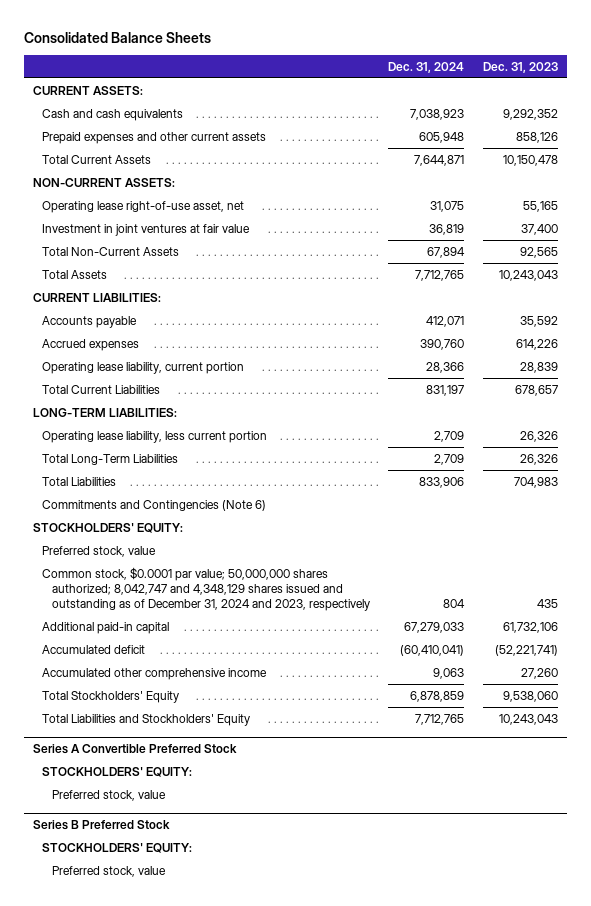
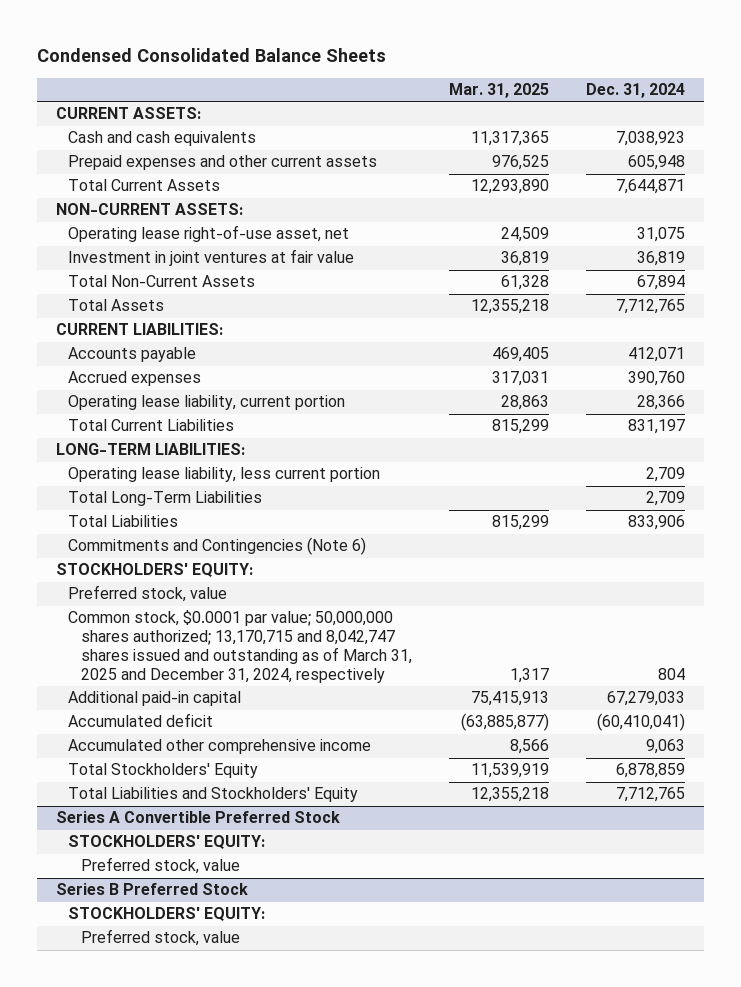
[23,31,211,43] Consolidated Balance Sheets -> [37,47,387,62] Condensed Consolidated Balance Sheets
[482,61,558,73] Dec. 31, 2023 -> none
none -> [449,83,550,99] Mar. 31, 2025
[42,566,370,612] Common stock, $0.0001 par value; 50,000,000 shares authorized; 8,042,747 and 4,348,129 shares issued and outstanding as of December 31, 2024 and 2023, respectively -> [68,610,412,683] Common stock, $0.0001 par value; 50,000,000 shares authorized; 13,170,715 and 8,042,747 shares issued and outstanding as of March 31, 2025 and December 31, 2024, respectively

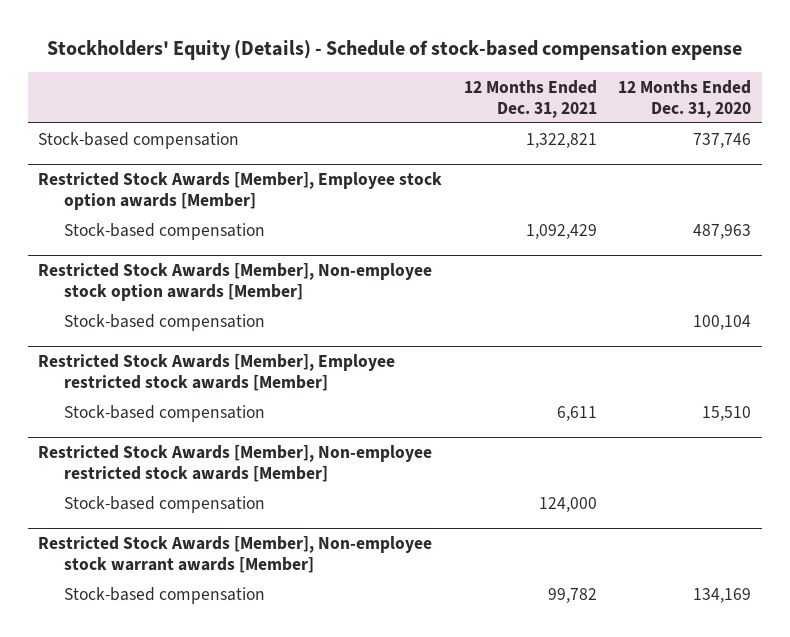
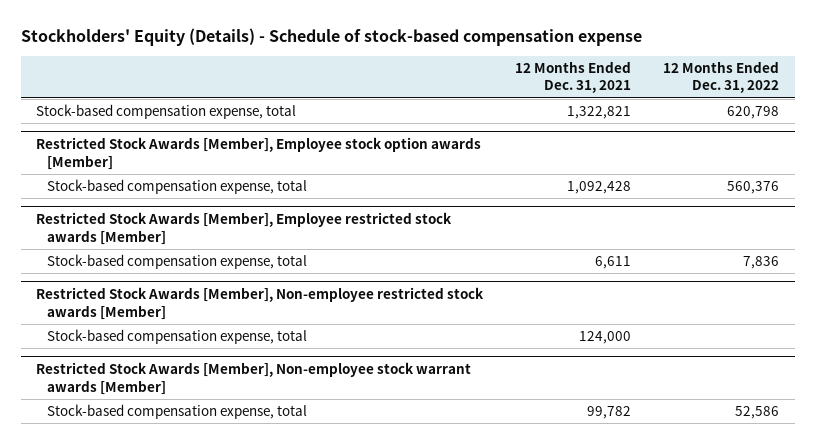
[618,80,752,118] 12 Months Ended Dec. 31, 2020 -> none
none -> [662,60,779,94] 12 Months Ended Dec. 31, 2022
[38,131,240,149] Stock-based compensation -> [36,104,297,120] Stock-based compensation expense, total
[38,263,433,301] Restricted Stock Awards [Member], Non-employee stock option awards [Member] -> none
[63,313,265,331] Stock-based compensation -> none
[63,222,265,240] Stock-based compensation -> [47,179,308,195] Stock-based compensation expense, total
[525,223,597,239] 1,092,429 -> [567,181,632,195] 1,092,428
[63,404,265,422] Stock-based compensation -> [47,254,308,270] Stock-based compensation expense, total
[63,495,265,513] Stock-based compensation -> [47,329,308,345] Stock-based compensation expense, total
[63,586,265,604] Stock-based compensation -> [47,404,308,420] Stock-based compensation expense, total

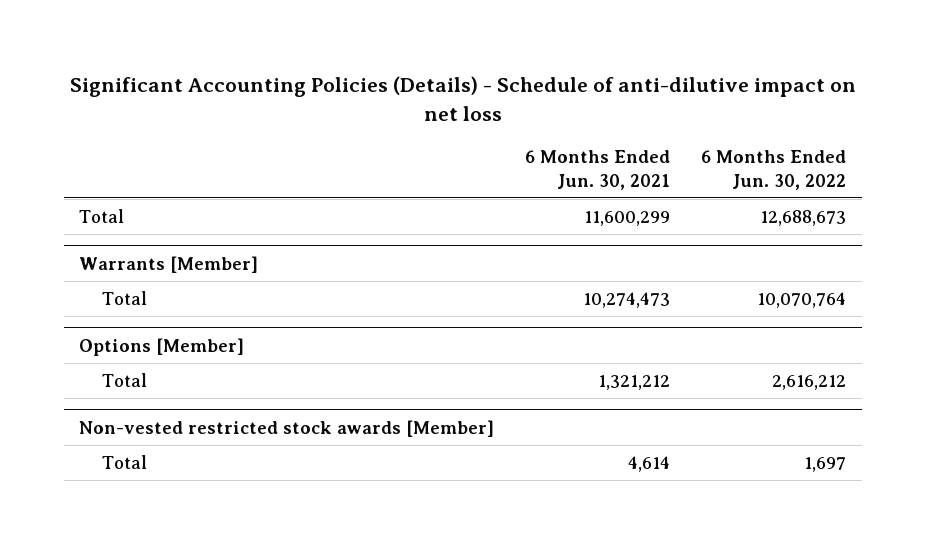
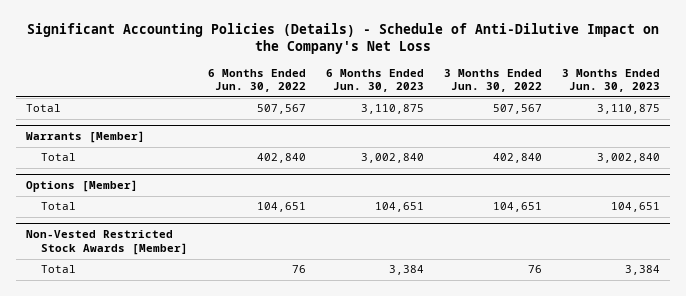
[69,76,856,121] Significant Accounting Policies (Details) - Schedule of anti-dilutive impact on net loss -> [27,22,660,55] Significant Accounting Policies (Details) - Schedule of Anti-Dilutive Impact on the Company's Net Loss
[525,149,671,190] 6 Months Ended Jun. 30, 2021 -> none
none -> [326,68,425,93] 6 Months Ended Jun. 30, 2023
none -> [444,68,543,93] 3 Months Ended Jun. 30, 2022
none -> [562,68,661,93] 3 Months Ended Jun. 30, 2023
[760,209,847,226] 12,688,673 -> [257,104,307,115] 507,567
[757,291,847,308] 10,070,764 -> [257,153,307,164] 402,840
[772,374,847,390] 2,616,212 -> [257,202,307,213] 104,651
[79,419,495,437] Non-vested restricted stock awards [Member] -> [26,230,189,256] Non-Vested Restricted Stock Awards [Member]
[804,456,847,472] 1,697 -> [292,265,307,274] 76

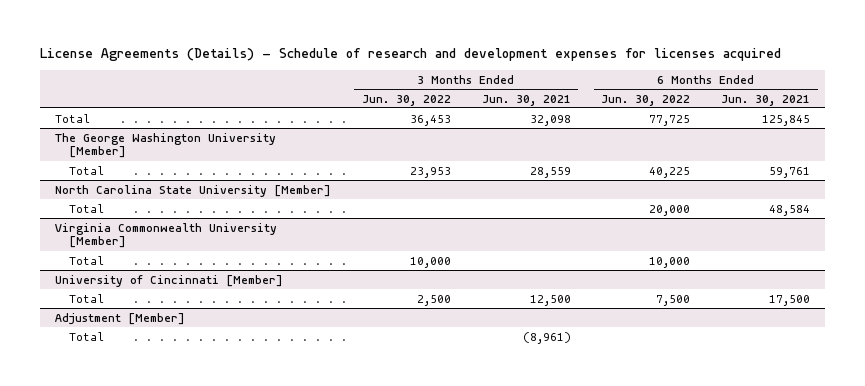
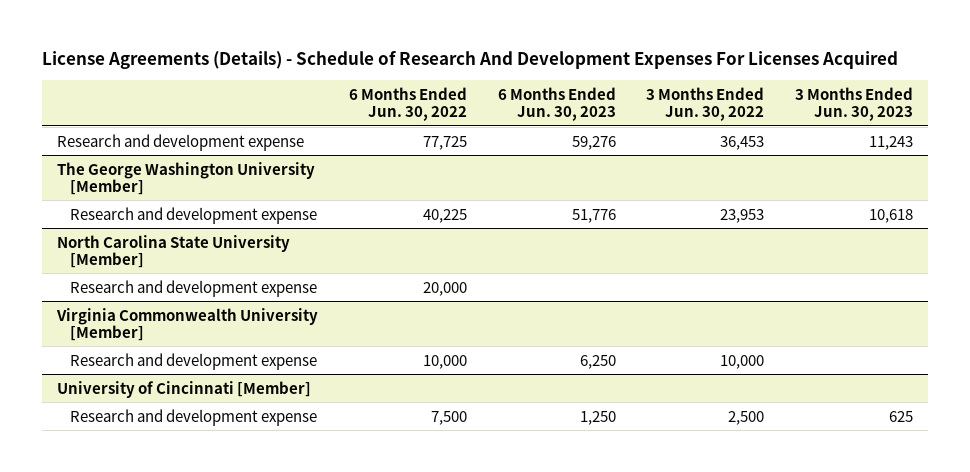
[40,48,782,62] License Agreements (Details) - Schedule of research and development expenses for licenses acquired -> [42,51,899,70] License Agreements (Details) - Schedule of Research And Development Expenses For Licenses Acquired
[481,94,571,106] Jun. 30, 2021 -> none
[721,94,811,106] Jun. 30, 2021 -> none
none -> [497,86,616,121] 6 Months Ended Jun. 30, 2023
none -> [795,86,914,121] 3 Months Ended Jun. 30, 2023
[55,113,91,123] Total -> [57,133,305,151] Research and development expense
[69,165,105,175] Total -> [69,206,317,224] Research and development expense
[69,203,105,213] Total -> [69,279,317,297] Research and development expense
[69,255,105,265] Total -> [69,352,317,370] Research and development expense
[55,312,186,325] Adjustment [Member] -> none
[69,331,105,341] Total -> none
[69,293,105,303] Total -> [69,408,317,426] Research and development expense

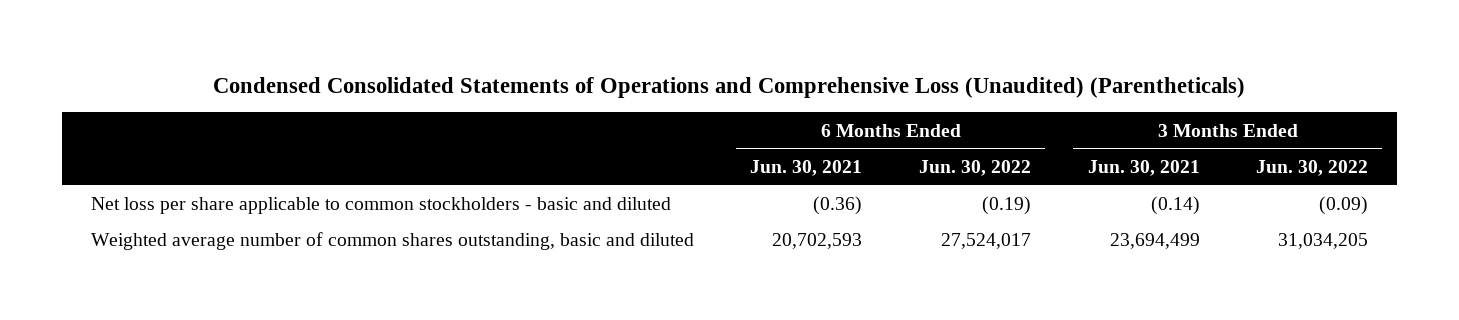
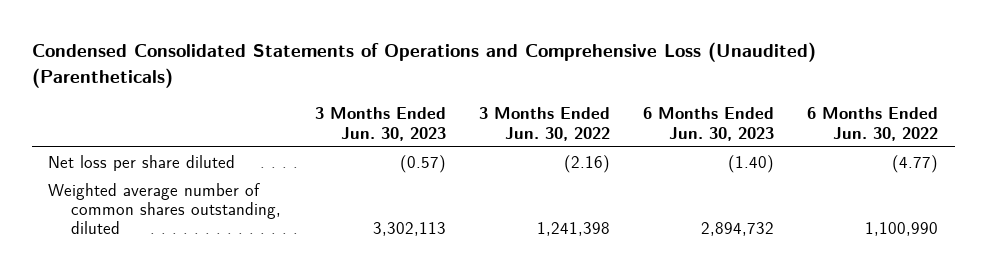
[750,160,863,177] Jun. 30, 2021 -> none
[1087,160,1200,177] Jun. 30, 2021 -> none
none -> [314,107,446,141] 3 Months Ended Jun. 30, 2023
none -> [643,107,775,141] 6 Months Ended Jun. 30, 2023
[90,197,671,215] Net loss per share applicable to common stockholders - basic and diluted -> [48,154,236,171] Net loss per share diluted
[981,196,1031,216] (0.19) -> [892,154,939,173] (4.77)
[1319,196,1369,216] (0.09) -> [563,154,610,173] (2.16)
[90,232,694,251] Weighted average number of common shares outstanding, basic and diluted -> [48,182,282,235] Weighted average number of common shares outstanding, diluted
[940,233,1031,250] 27,524,017 -> [865,222,939,237] 1,100,990
[1278,233,1369,250] 31,034,205 -> [536,222,610,237] 1,241,398

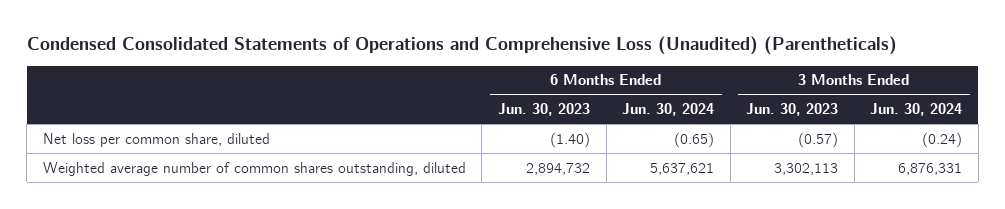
[478,107,610,141] 3 Months Ended Jun. 30, 2022 -> none
[807,107,939,141] 6 Months Ended Jun. 30, 2022 -> none
none -> [622,102,715,116] Jun. 30, 2024
none -> [870,102,963,116] Jun. 30, 2024
[48,154,236,171] Net loss per share diluted -> [42,132,270,147] Net loss per common share, diluted

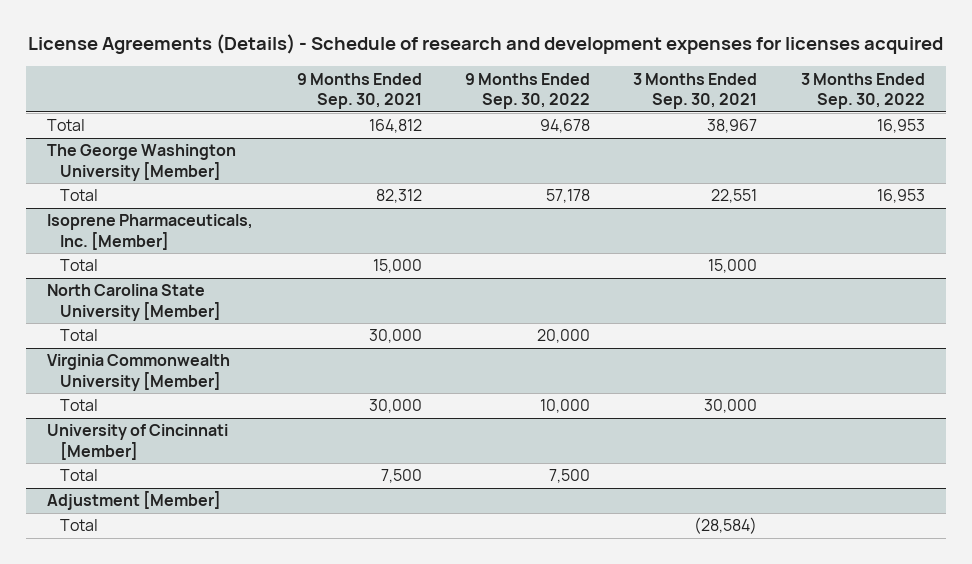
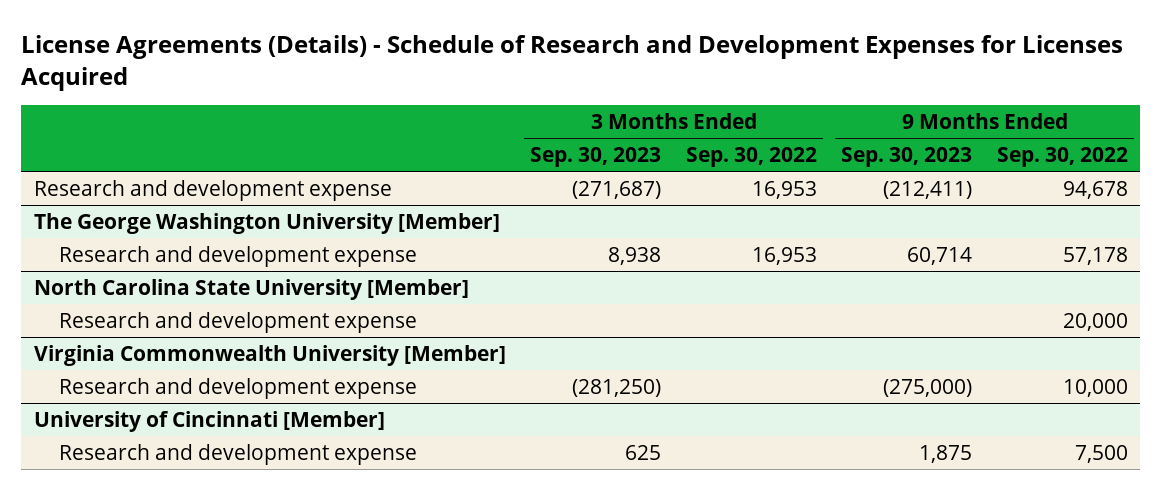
[27,34,943,55] License Agreements (Details) - Schedule of research and development expenses for licenses acquired -> [21,35,1124,91] License Agreements (Details) - Schedule of Research and Development Expenses for Licenses Acquired
[296,72,422,110] 9 Months Ended Sep. 30, 2021 -> none
[633,72,758,110] 3 Months Ended Sep. 30, 2021 -> none
none -> [530,147,662,168] Sep. 30, 2023
none -> [841,147,973,168] Sep. 30, 2023
[47,119,86,132] Total -> [33,179,392,201] Research and development expense
[47,214,254,250] Isoprene Pharmaceuticals, Inc. [Member] -> none
[60,259,99,272] Total -> none
[60,189,99,202] Total -> [59,245,418,267] Research and development expense
[60,329,99,342] Total -> [59,311,418,333] Research and development expense
[60,399,99,412] Total -> [59,377,418,399] Research and development expense
[47,491,222,511] Adjustment [Member] -> none
[60,519,99,532] Total -> none
[60,469,99,482] Total -> [59,443,418,465] Research and development expense

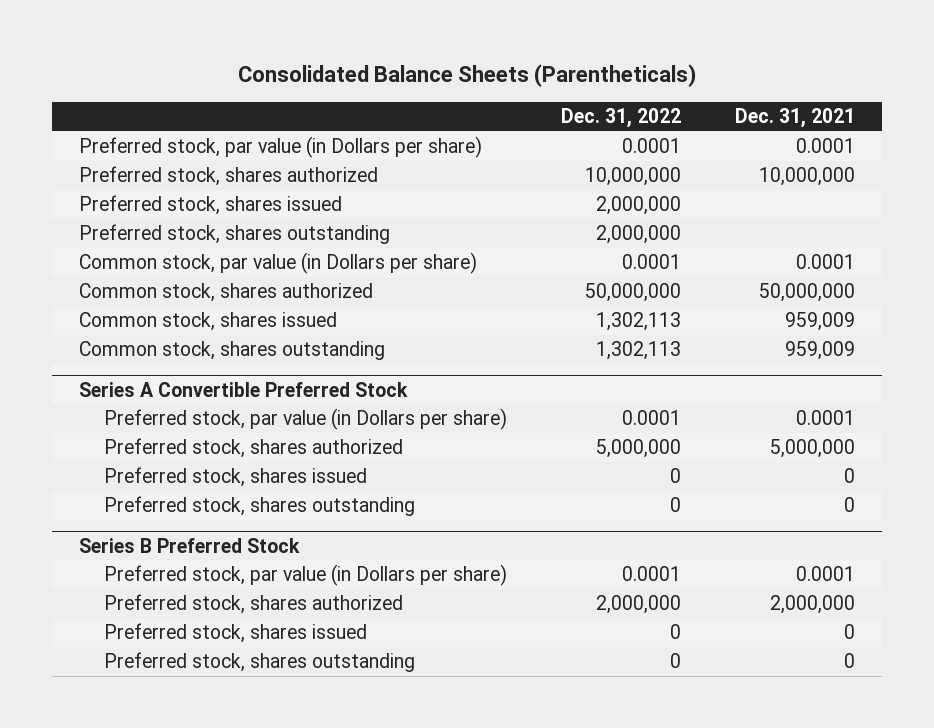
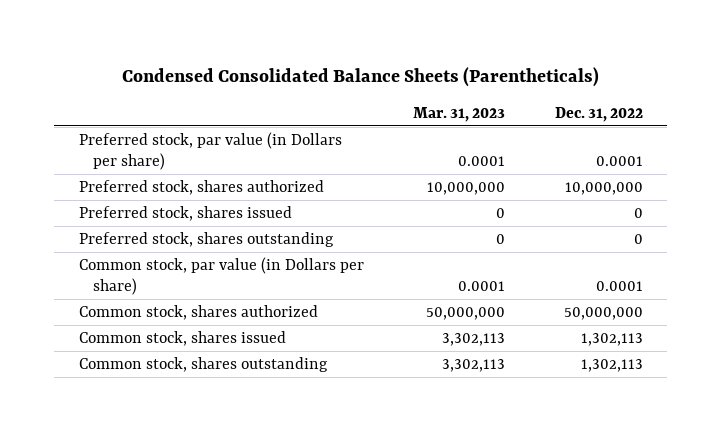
[238,64,697,88] Consolidated Balance Sheets (Parentheticals) -> [121,66,599,87] Condensed Consolidated Balance Sheets (Parentheticals)
[734,108,855,129] Dec. 31, 2021 -> none
none -> [413,106,506,122] Mar. 31, 2023
[595,196,681,216] 2,000,000 -> [633,208,643,219] 0
[595,225,681,245] 2,000,000 -> [633,234,643,245] 0
[79,381,409,397] Series A Convertible Preferred Stock -> none
[103,408,507,431] Preferred stock, par value (in Dollars per share) -> none
[103,438,403,459] Preferred stock, shares authorized -> none
[103,467,367,488] Preferred stock, shares issued -> none
[103,496,415,517] Preferred stock, shares outstanding -> none
[79,537,301,553] Series B Preferred Stock -> none
[103,564,507,587] Preferred stock, par value (in Dollars per share) -> none
[103,594,403,615] Preferred stock, shares authorized -> none
[103,623,367,644] Preferred stock, shares issued -> none
[103,652,415,673] Preferred stock, shares outstanding -> none

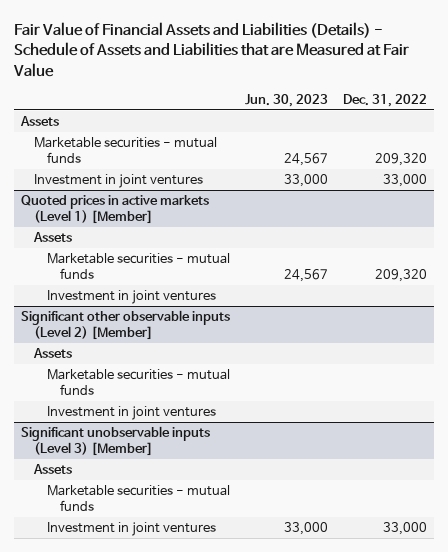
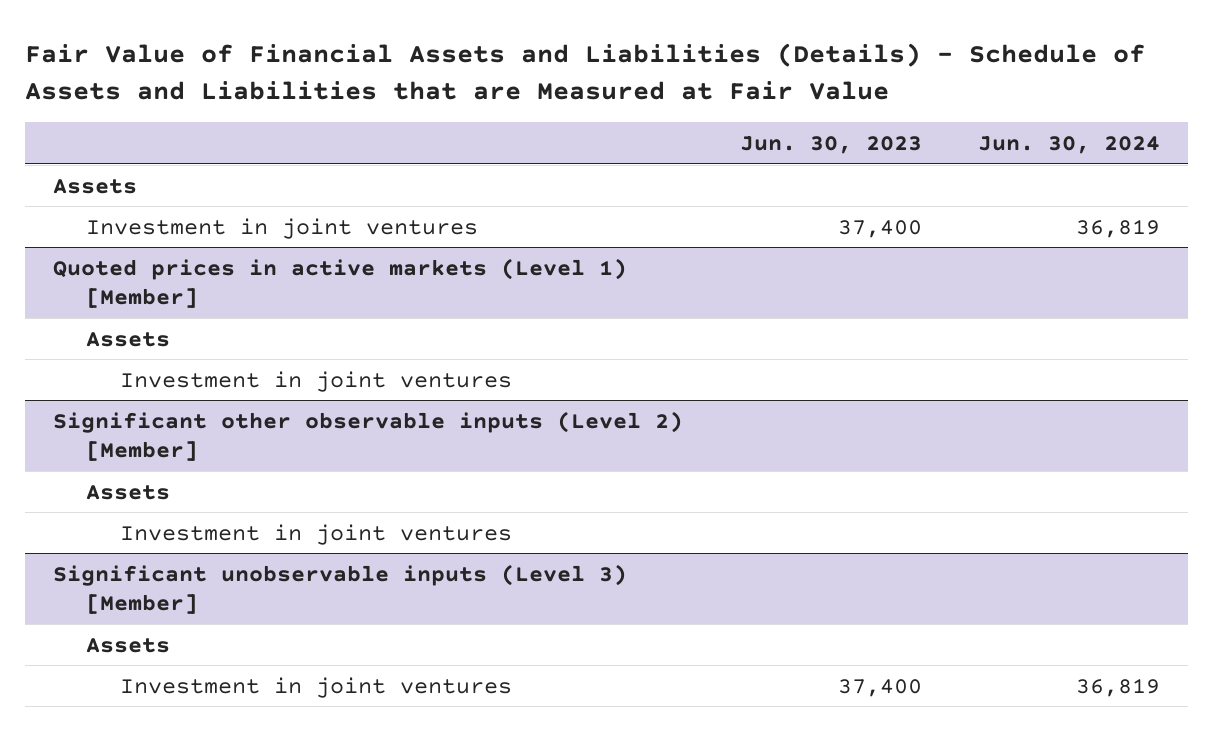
[342,94,427,108] Dec. 31, 2022 -> none
none -> [977,135,1160,154] Jun. 30, 2024
[34,137,218,164] Marketable securities - mutual funds -> none
[283,174,328,188] 33,000 -> [837,219,922,238] 37,400
[47,253,231,280] Marketable securities - mutual funds -> none
[47,369,231,396] Marketable securities - mutual funds -> none
[47,485,231,512] Marketable securities - mutual funds -> none
[283,522,328,536] 33,000 -> [837,678,922,697] 37,400

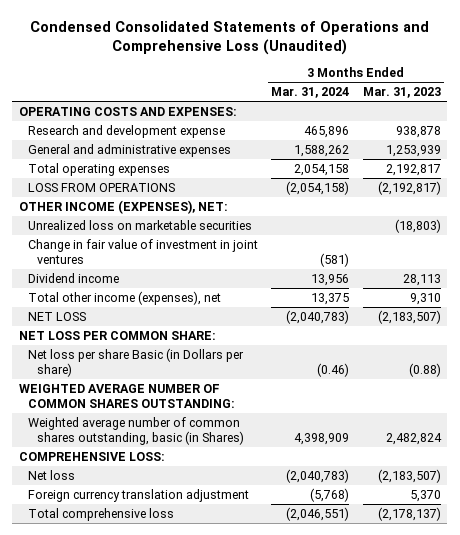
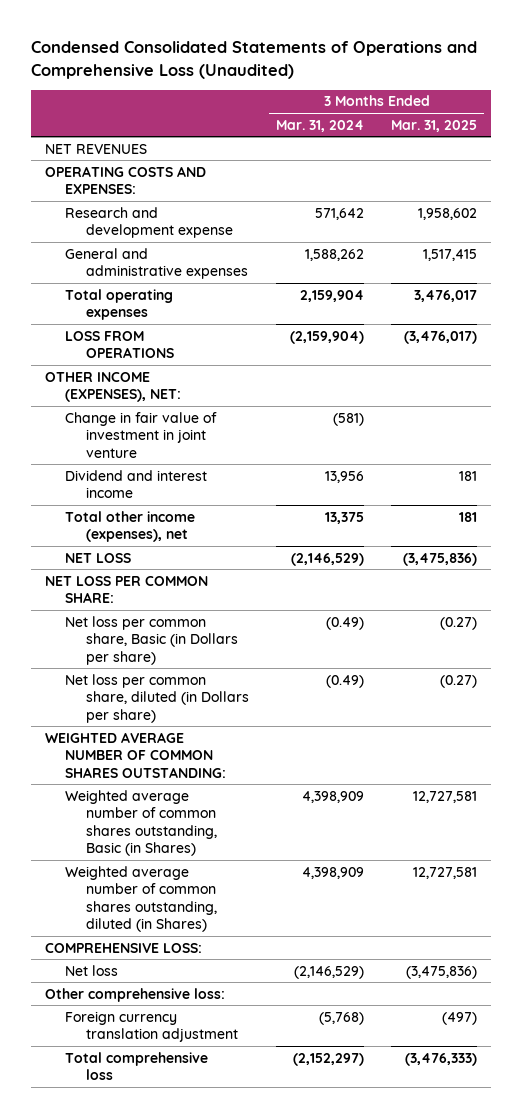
[362,87,441,99] Mar. 31, 2023 -> none
none -> [391,119,478,132] Mar. 31, 2025
none -> [44,143,147,154] NET REVENUES
[304,125,350,138] 465,896 -> [315,207,365,220] 571,642
[294,163,350,176] 2,054,158 -> [300,289,365,302] 2,159,904
[286,180,350,195] (2,054,158) -> [290,330,365,344] (2,159,904)
[27,219,252,230] Unrealized loss on marketable securities -> none
[27,238,258,264] Change in fair value of investment in joint ventures -> [65,411,218,458] Change in fair value of investment in joint venture
[27,272,119,283] Dividend income -> [65,469,208,499] Dividend and interest income
[286,309,350,324] (2,040,783) -> [291,552,365,566] (2,146,529)
[27,347,244,377] Net loss per share Basic (in Dollars per share) -> [65,615,238,665] Net loss per common share, Basic (in Dollars per share)
[317,362,350,377] (0.46) -> [326,616,365,630] (0.49)
none -> [65,673,249,723] Net loss per common share, diluted (in Dollars per share)
[27,416,244,445] Weighted average number of common shares outstanding, basic (in Shares) -> [65,789,217,857] Weighted average number of common shares outstanding, Basic (in Shares)
none -> [65,865,217,933] Weighted average number of common shares outstanding, diluted (in Shares)
[286,468,350,483] (2,040,783) -> [294,965,365,979] (2,146,529)
none -> [44,987,225,1002] Other comprehensive loss:
[286,506,350,521] (2,046,551) -> [293,1052,365,1066] (2,152,297)

